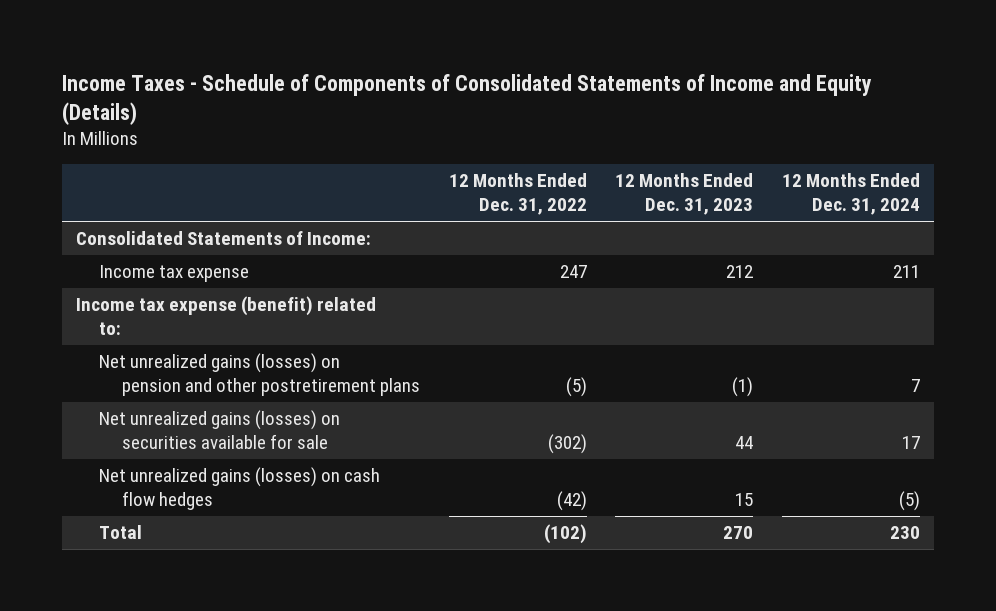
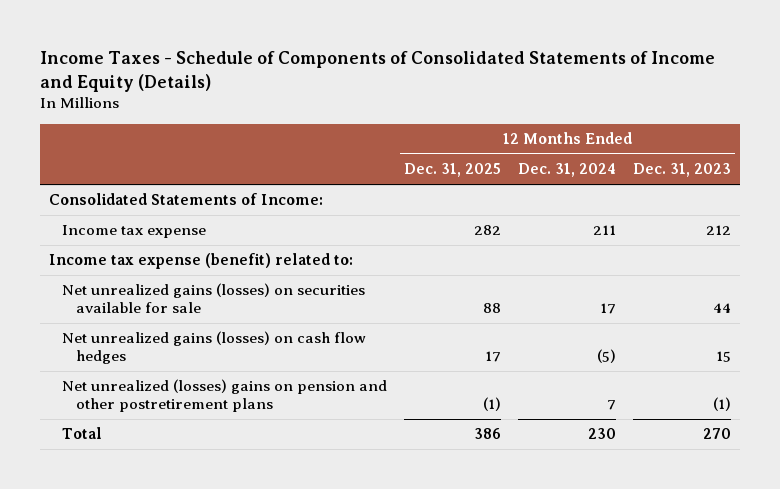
[448,173,587,216] 12 Months Ended Dec. 31, 2022 -> none
none -> [404,163,502,178] Dec. 31, 2025
[98,353,420,397] Net unrealized gains (losses) on pension and other postretirement plans -> none
none -> [62,379,388,413] Net unrealized (losses) gains on pension and other postretirement plans

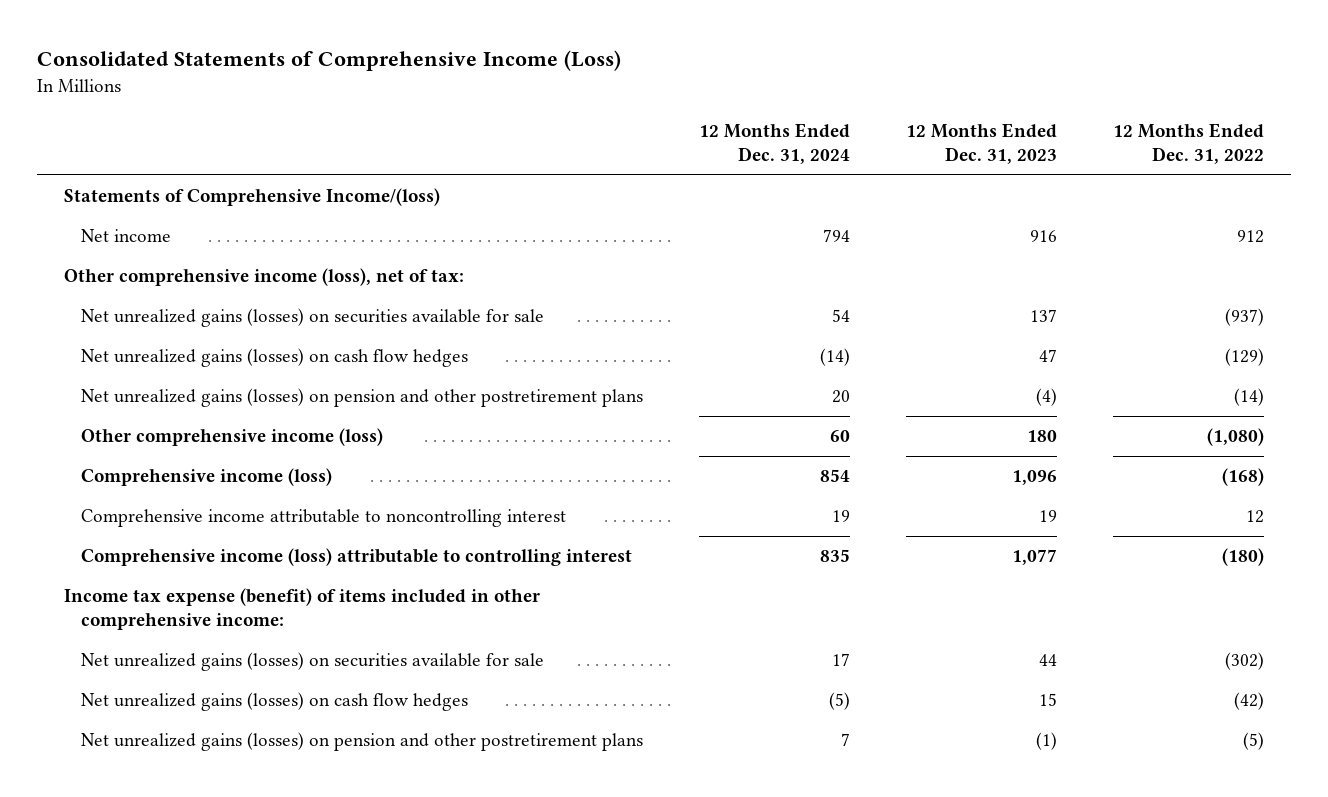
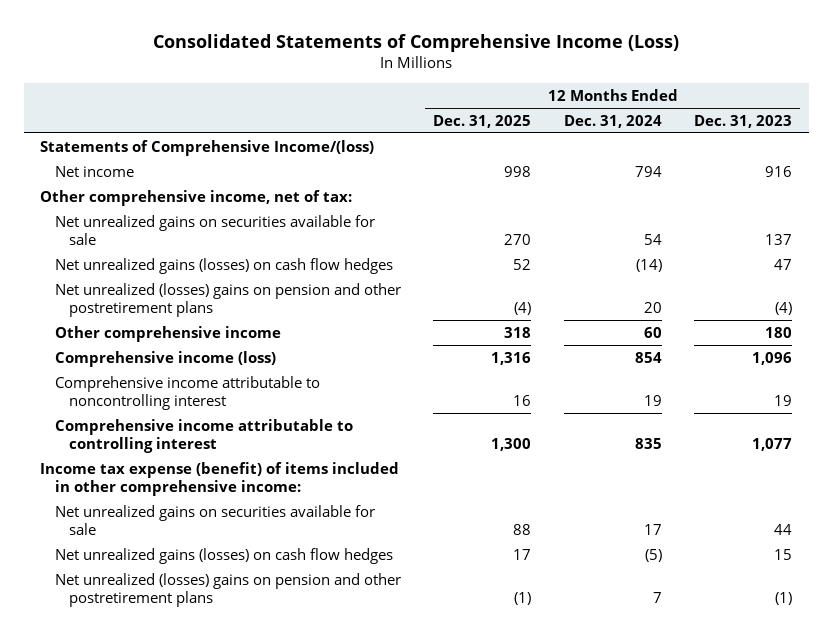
[1112,122,1264,165] 12 Months Ended Dec. 31, 2022 -> none
none -> [433,114,532,128] Dec. 31, 2025
[64,267,465,286] Other comprehensive income (loss), net of tax: -> [40,189,353,206] Other comprehensive income, net of tax:
[81,307,545,327] Net unrealized gains (losses) on securities available for sale -> [54,214,375,245] Net unrealized gains on securities available for sale
[81,387,644,407] Net unrealized gains (losses) on pension and other postretirement plans -> [54,282,401,317] Net unrealized (losses) gains on pension and other postretirement plans
[81,427,384,446] Other comprehensive income (loss) -> [54,325,281,342] Other comprehensive income
[81,547,633,566] Comprehensive income (loss) attributable to controlling interest -> [54,418,353,453] Comprehensive income attributable to controlling interest
[81,651,545,671] Net unrealized gains (losses) on securities available for sale -> [54,504,375,535] Net unrealized gains on securities available for sale
[81,731,644,751] Net unrealized gains (losses) on pension and other postretirement plans -> [54,572,401,607] Net unrealized (losses) gains on pension and other postretirement plans

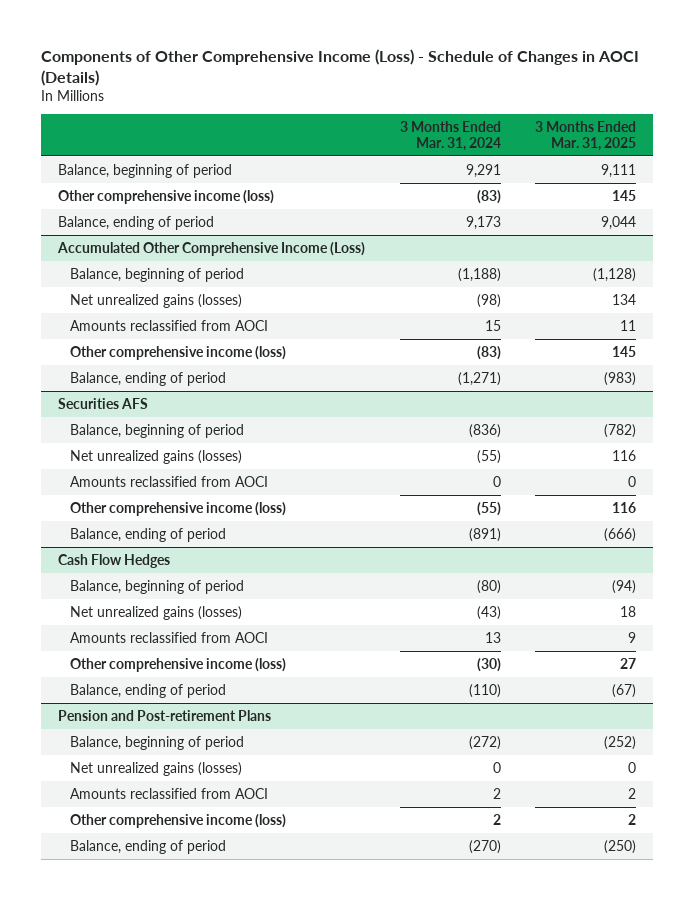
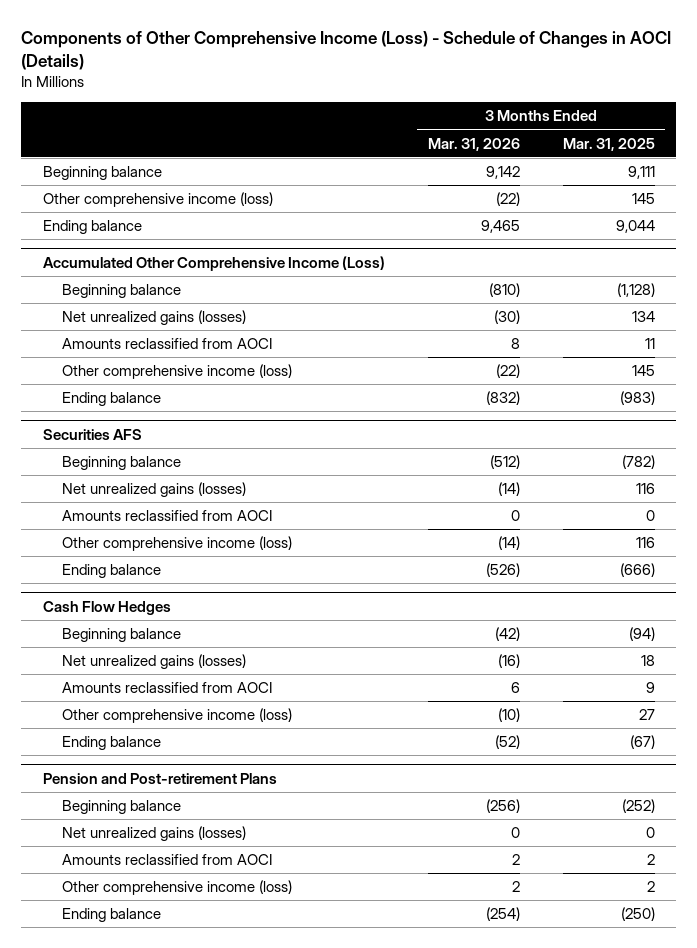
[399,121,501,151] 3 Months Ended Mar. 31, 2024 -> none
none -> [427,137,520,151] Mar. 31, 2026
[57,163,232,178] Balance, beginning of period -> [42,166,162,181] Beginning balance
[57,215,214,230] Balance, ending of period -> [42,220,142,235] Ending balance
[69,267,244,282] Balance, beginning of period -> [61,284,181,299] Beginning balance
[69,371,226,386] Balance, ending of period -> [61,392,161,407] Ending balance
[69,423,244,438] Balance, beginning of period -> [61,456,181,471] Beginning balance
[69,527,226,542] Balance, ending of period -> [61,564,161,579] Ending balance
[69,579,244,594] Balance, beginning of period -> [61,628,181,643] Beginning balance
[69,683,226,698] Balance, ending of period -> [61,736,161,751] Ending balance
[69,735,244,750] Balance, beginning of period -> [61,800,181,815] Beginning balance
[69,839,226,854] Balance, ending of period -> [61,908,161,923] Ending balance

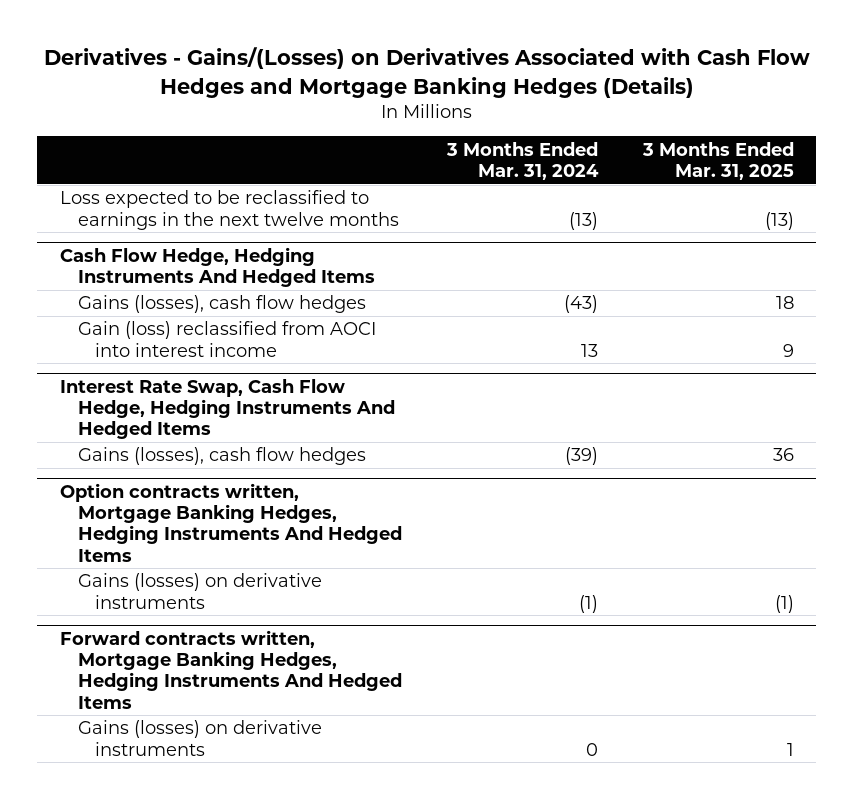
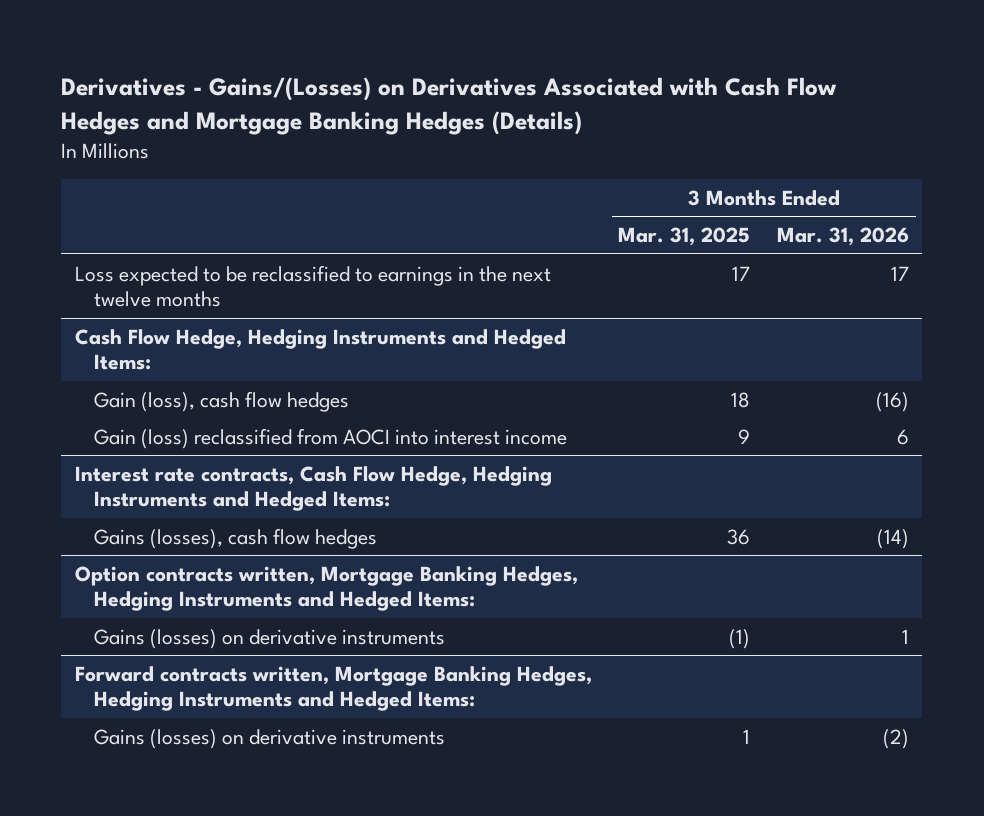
[445,141,599,180] 3 Months Ended Mar. 31, 2024 -> none
none -> [777,227,910,247] Mar. 31, 2026
[764,211,794,230] (13) -> [732,265,751,281] 17
[59,247,375,288] Cash Flow Hedge, Hedging Instruments And Hedged Items -> [74,328,566,371] Cash Flow Hedge, Hedging Instruments and Hedged Items:
[77,295,366,314] Gains (losses), cash flow hedges -> [93,390,349,412] Gain (loss), cash flow hedges
[59,379,395,440] Interest Rate Swap, Cash Flow Hedge, Hedging Instruments And Hedged Items -> [74,465,552,512] Interest rate contracts, Cash Flow Hedge, Hedging Instruments and Hedged Items:
[59,483,402,562] Option contracts written, Mortgage Banking Hedges, Hedging Instruments And Hedged Items -> [74,565,578,612] Option contracts written, Mortgage Banking Hedges, Hedging Instruments and Hedged Items:
[59,630,402,709] Forward contracts written, Mortgage Banking Hedges, Hedging Instruments And Hedged Items -> [74,665,592,712] Forward contracts written, Mortgage Banking Hedges, Hedging Instruments and Hedged Items:

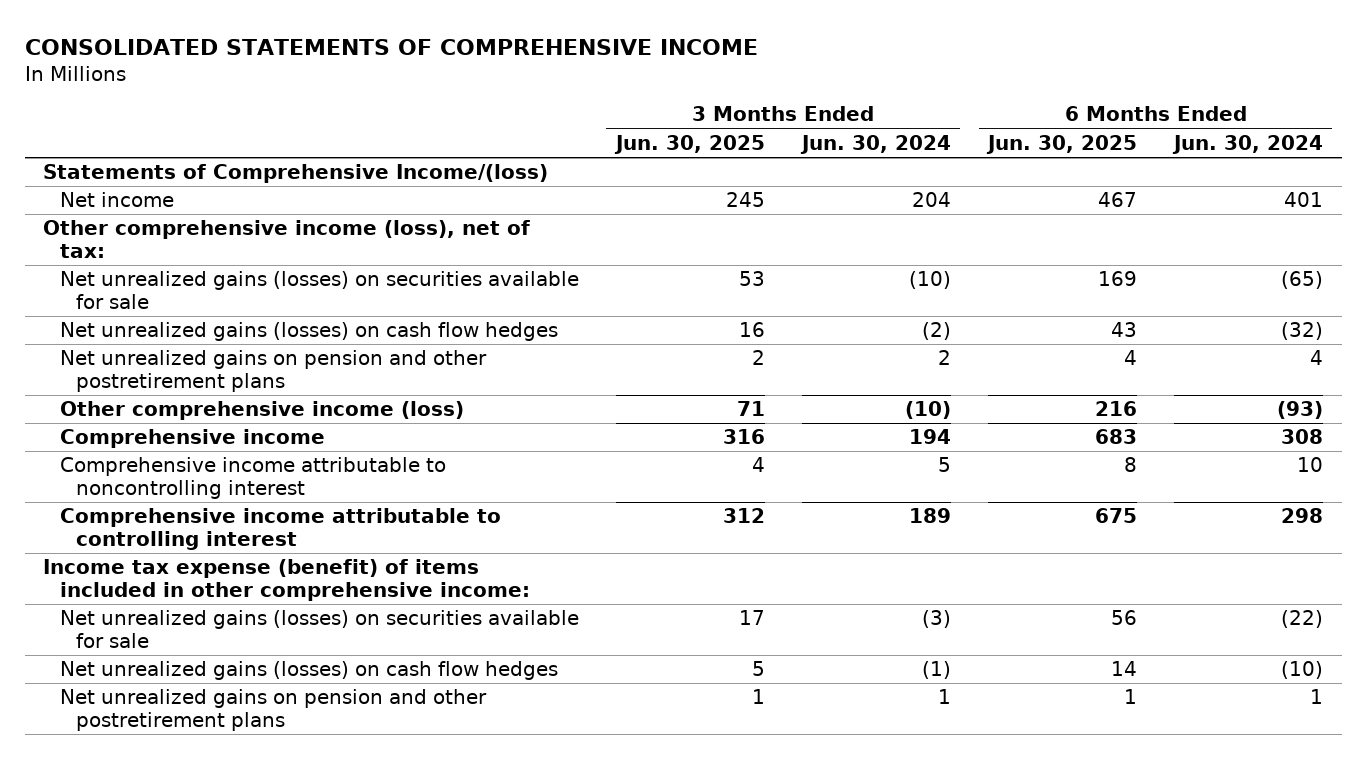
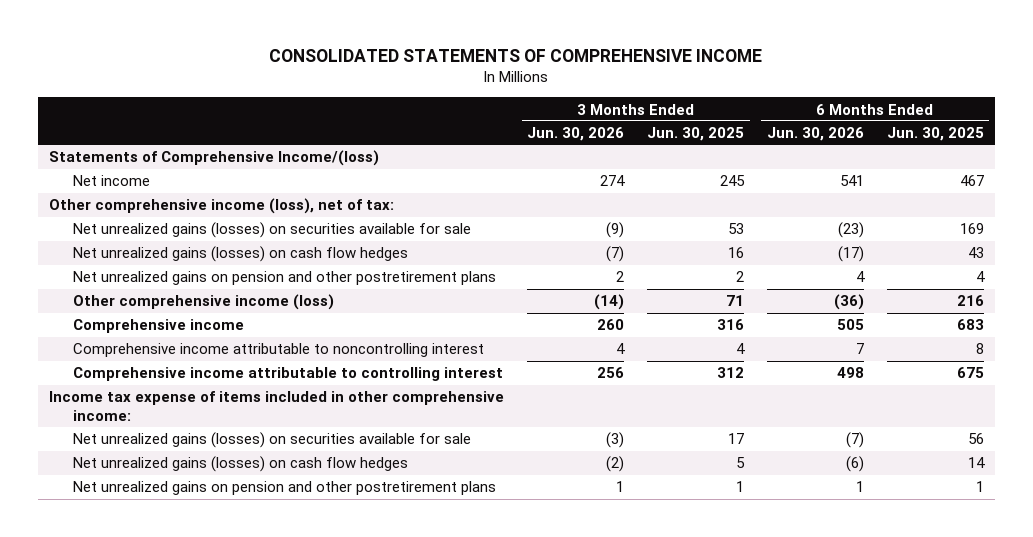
[799,134,951,154] Jun. 30, 2024 -> none
[1172,134,1324,154] Jun. 30, 2024 -> none
none -> [527,127,625,142] Jun. 30, 2026
none -> [766,127,864,142] Jun. 30, 2026
[43,559,530,602] Income tax expense (benefit) of items included in other comprehensive income: -> [49,391,505,421] Income tax expense of items included in other comprehensive income:

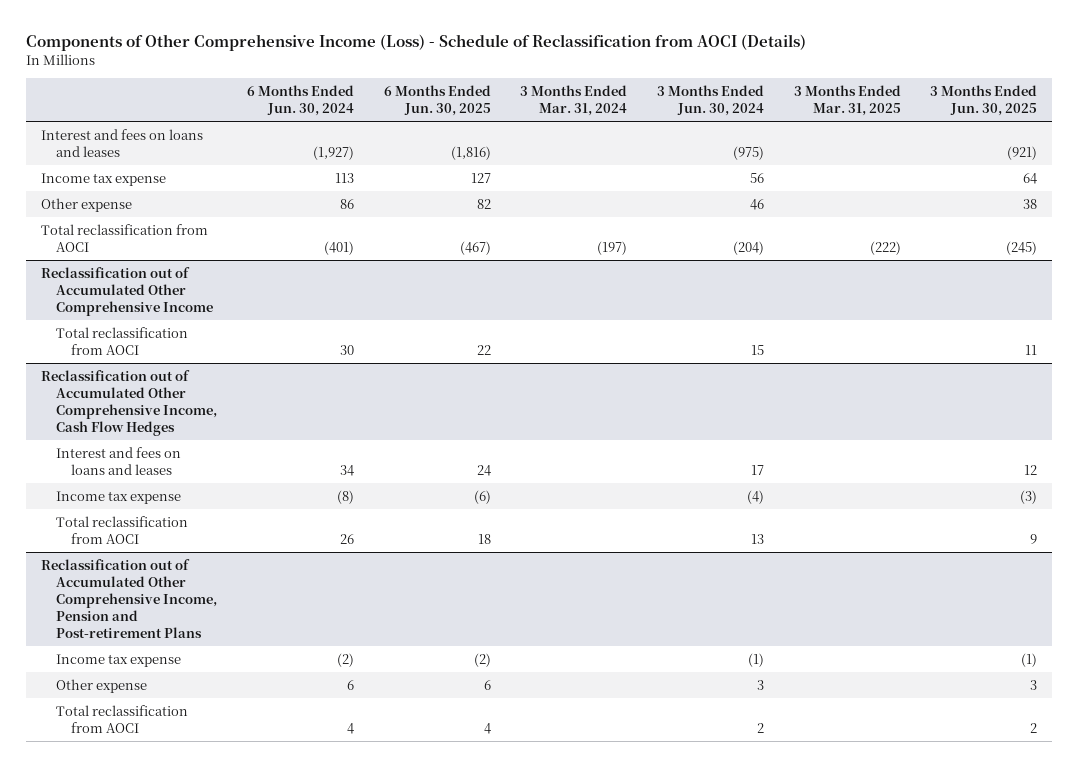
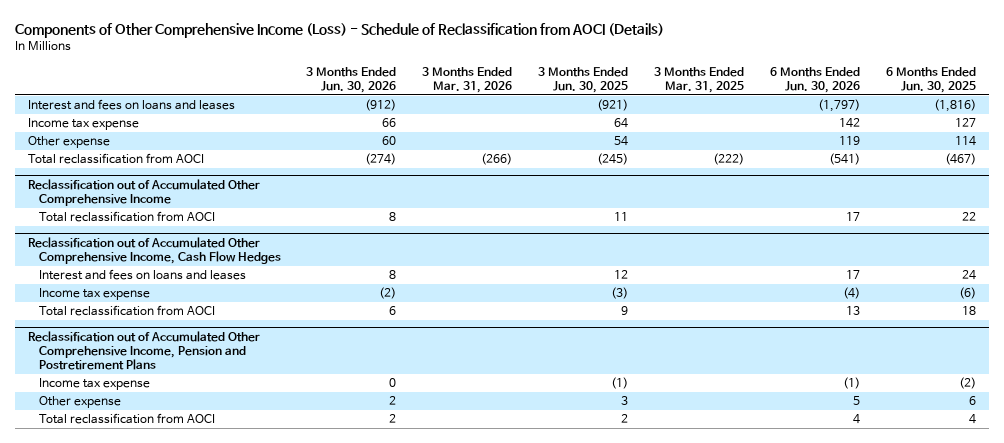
[246,84,354,116] 6 Months Ended Jun. 30, 2024 -> none
[520,84,628,116] 3 Months Ended Mar. 31, 2024 -> none
[656,84,764,116] 3 Months Ended Jun. 30, 2024 -> none
none -> [306,67,397,94] 3 Months Ended Jun. 30, 2026
none -> [422,67,513,94] 3 Months Ended Mar. 31, 2026
none -> [769,67,860,94] 6 Months Ended Jun. 30, 2026
[476,198,491,209] 82 -> [954,136,976,147] 114
[1023,198,1038,209] 38 -> [614,136,629,147] 54
[41,558,218,638] Reclassification out of Accumulated Other Comprehensive Income, Pension and Post-retirement Plans -> [28,330,261,370] Reclassification out of Accumulated Other Comprehensive Income, Pension and Postretirement Plans

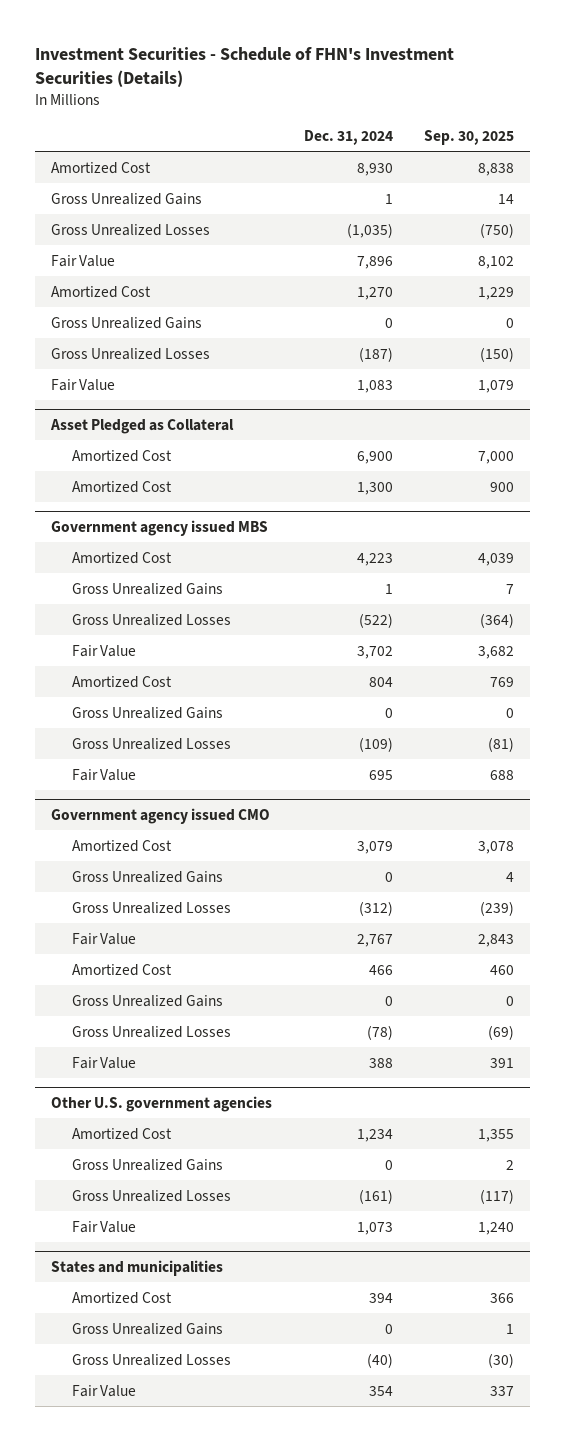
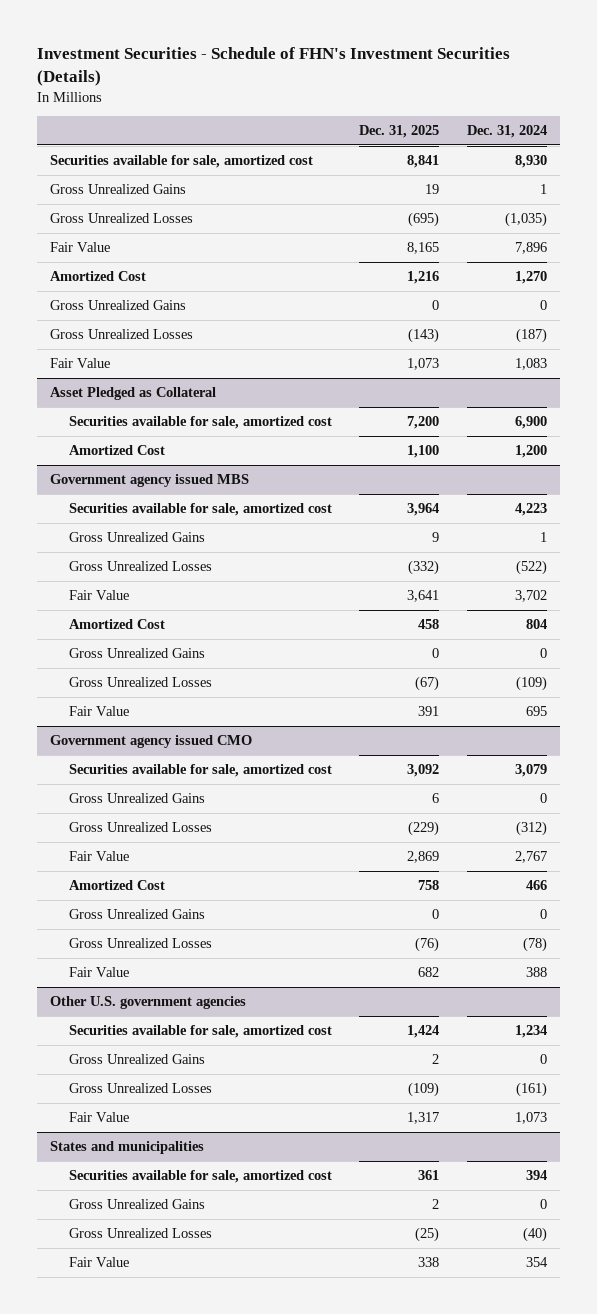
[424,129,515,145] Sep. 30, 2025 -> none
none -> [359,125,440,139] Dec. 31, 2025
[51,161,152,174] Amortized Cost -> [50,155,314,169] Securities available for sale, amortized cost
[72,480,173,493] Amortized Cost -> none
none -> [69,416,333,430] Securities available for sale, amortized cost
[356,450,393,464] 6,900 -> [514,445,547,459] 1,200
[72,551,173,564] Amortized Cost -> [69,503,333,517] Securities available for sale, amortized cost
[72,839,173,852] Amortized Cost -> [69,764,333,778] Securities available for sale, amortized cost
[72,1127,173,1140] Amortized Cost -> [69,1025,333,1039] Securities available for sale, amortized cost
[72,1291,173,1304] Amortized Cost -> [69,1170,333,1184] Securities available for sale, amortized cost

